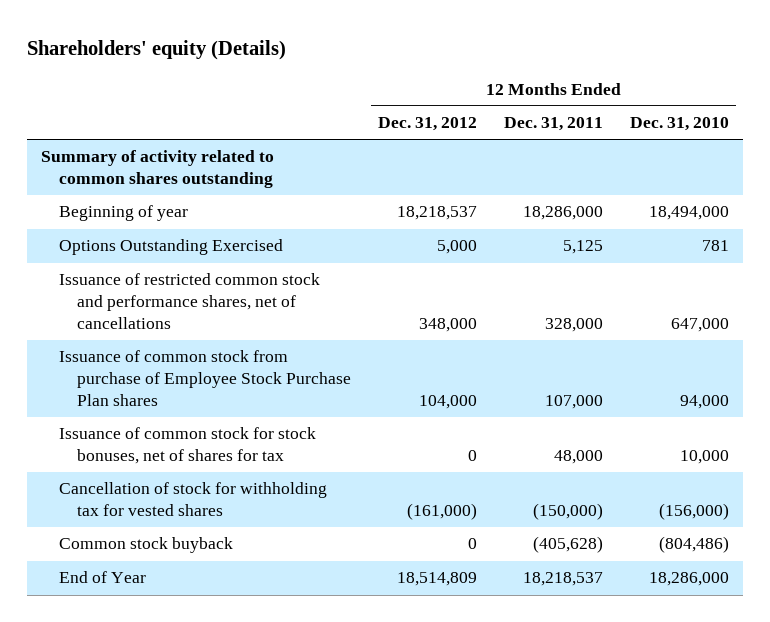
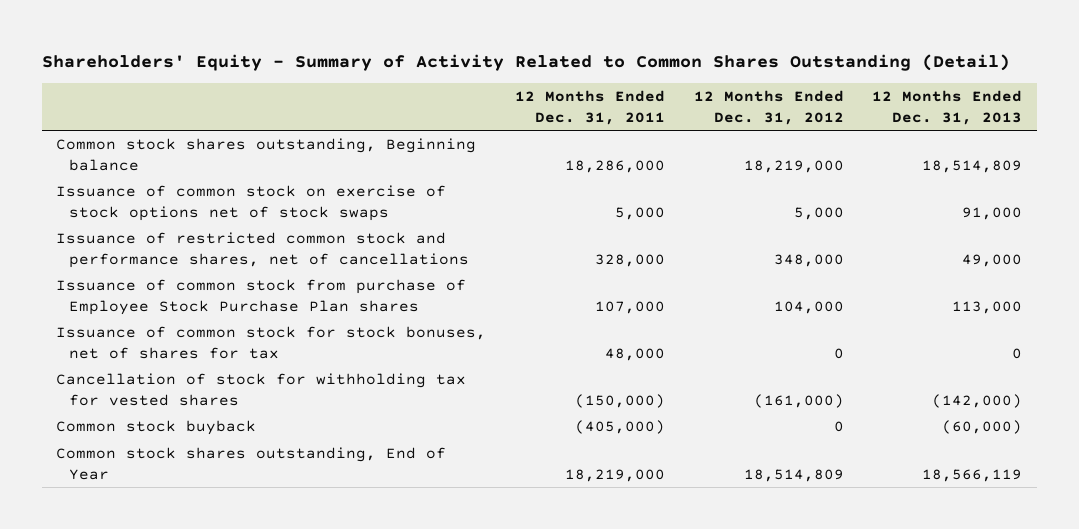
[27,39,287,60] Shareholders' equity (Details) -> [41,53,1010,71] Shareholders' Equity - Summary of Activity Related to Common Shares Outstanding (Detail)
[630,117,730,132] Dec. 31, 2010 -> none
none -> [872,90,1023,125] 12 Months Ended Dec. 31, 2013
[40,150,274,189] Summary of activity related to common shares outstanding -> none
[58,205,188,222] Beginning of year -> none
[58,239,283,256] Options Outstanding Exercised -> none
none -> [56,138,477,171] Common stock shares outstanding, Beginning balance
none -> [56,185,447,221] Issuance of common stock on exercise of stock options net of stock swaps
[533,536,604,554] (405,628) -> [574,420,665,435] (405,000)
[58,571,146,584] End of Year -> [56,447,447,480] Common stock shares outstanding, End of Year
[523,572,604,587] 18,218,537 -> [564,468,665,482] 18,219,000

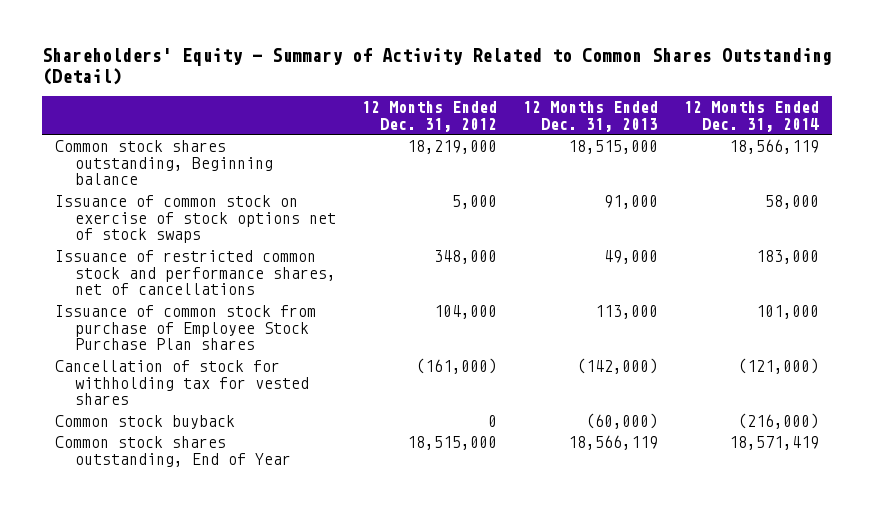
[514,90,665,125] 12 Months Ended Dec. 31, 2011 -> none
none -> [684,100,820,132] 12 Months Ended Dec. 31, 2014
[922,159,1023,173] 18,514,809 -> [568,139,659,154] 18,515,000
[56,326,487,359] Issuance of common stock for stock bonuses, net of shares for tax -> none
[743,468,844,482] 18,514,809 -> [407,435,498,450] 18,515,000

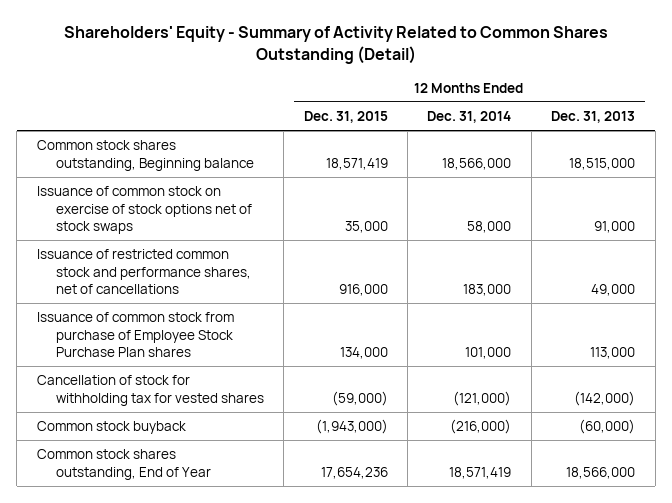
[362,100,498,132] 12 Months Ended Dec. 31, 2012 -> none
none -> [303,110,388,123] Dec. 31, 2015
[729,138,820,154] 18,566,119 -> [442,157,512,170] 18,566,000
[568,434,659,450] 18,566,119 -> [566,466,636,479] 18,566,000

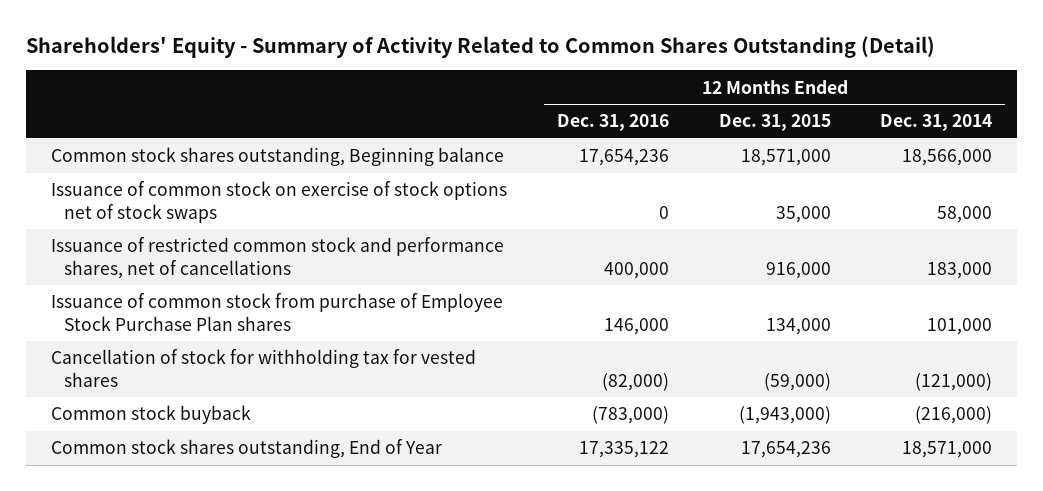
[551,110,636,123] Dec. 31, 2013 -> none
none -> [556,114,669,132] Dec. 31, 2016
[325,157,388,170] 18,571,419 -> [740,149,831,167] 18,571,000
[449,466,512,479] 18,571,419 -> [902,441,993,459] 18,571,000

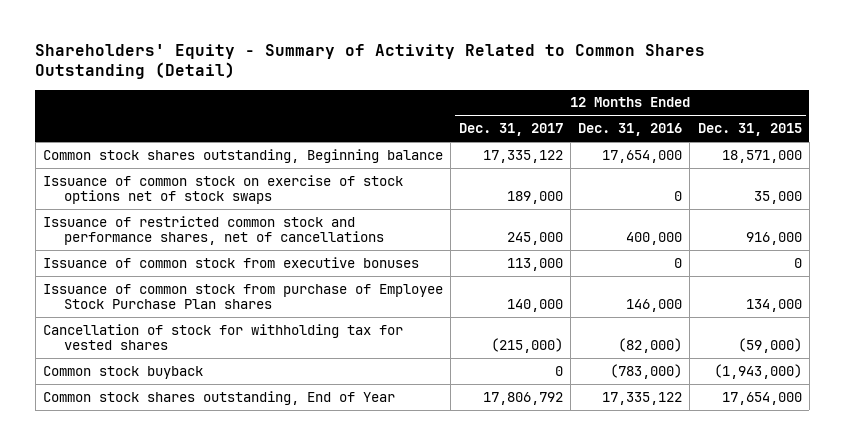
[880,114,993,132] Dec. 31, 2014 -> none
none -> [458,123,563,137] Dec. 31, 2017
[578,149,669,167] 17,654,236 -> [602,149,683,163] 17,654,000
none -> [42,256,419,268] Issuance of common stock from executive bonuses
[740,441,831,459] 17,654,236 -> [721,391,802,405] 17,654,000

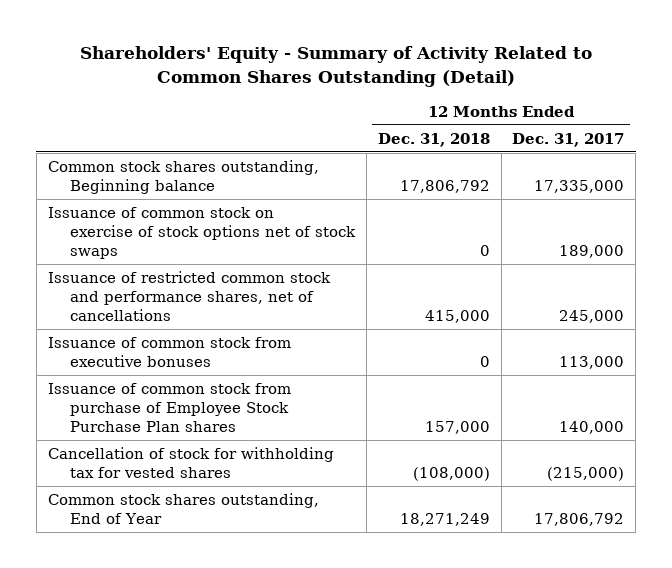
[578,123,683,137] Dec. 31, 2016 -> none
[697,123,802,137] Dec. 31, 2015 -> none
none -> [377,132,490,147] Dec. 31, 2018
[482,149,563,163] 17,335,122 -> [534,180,625,194] 17,335,000
[42,365,203,379] Common stock buyback -> none

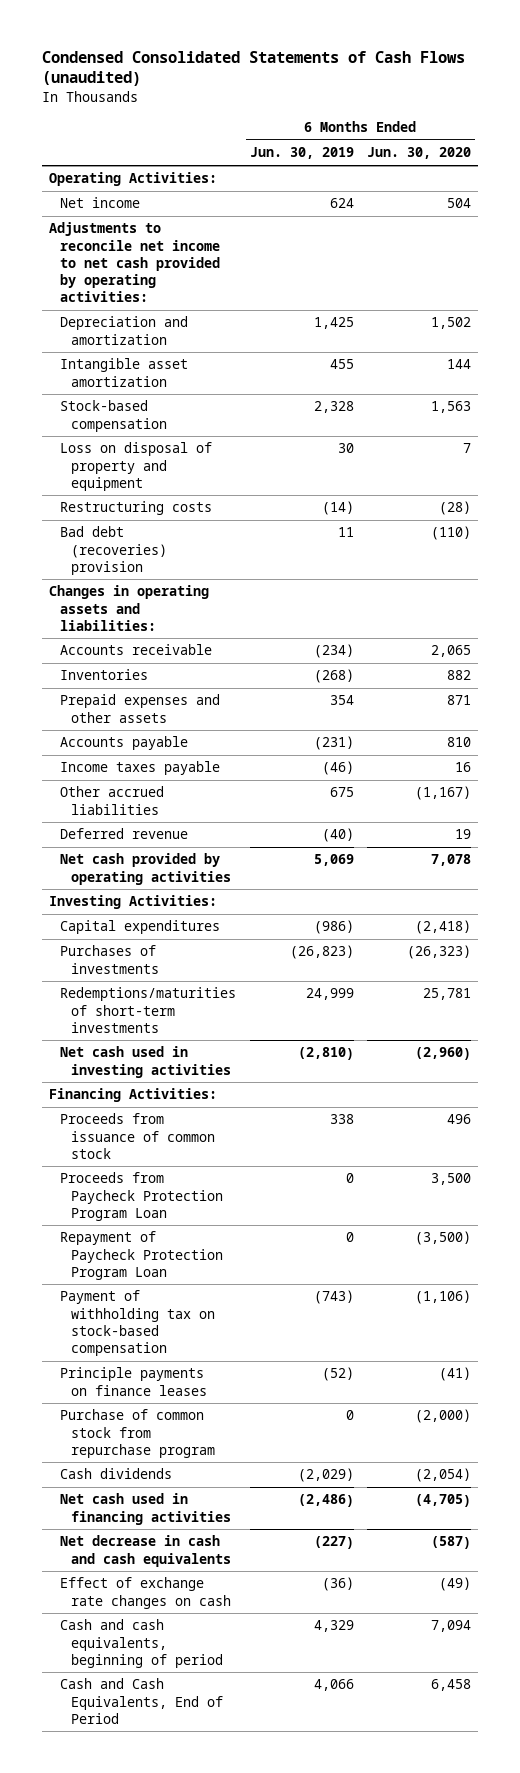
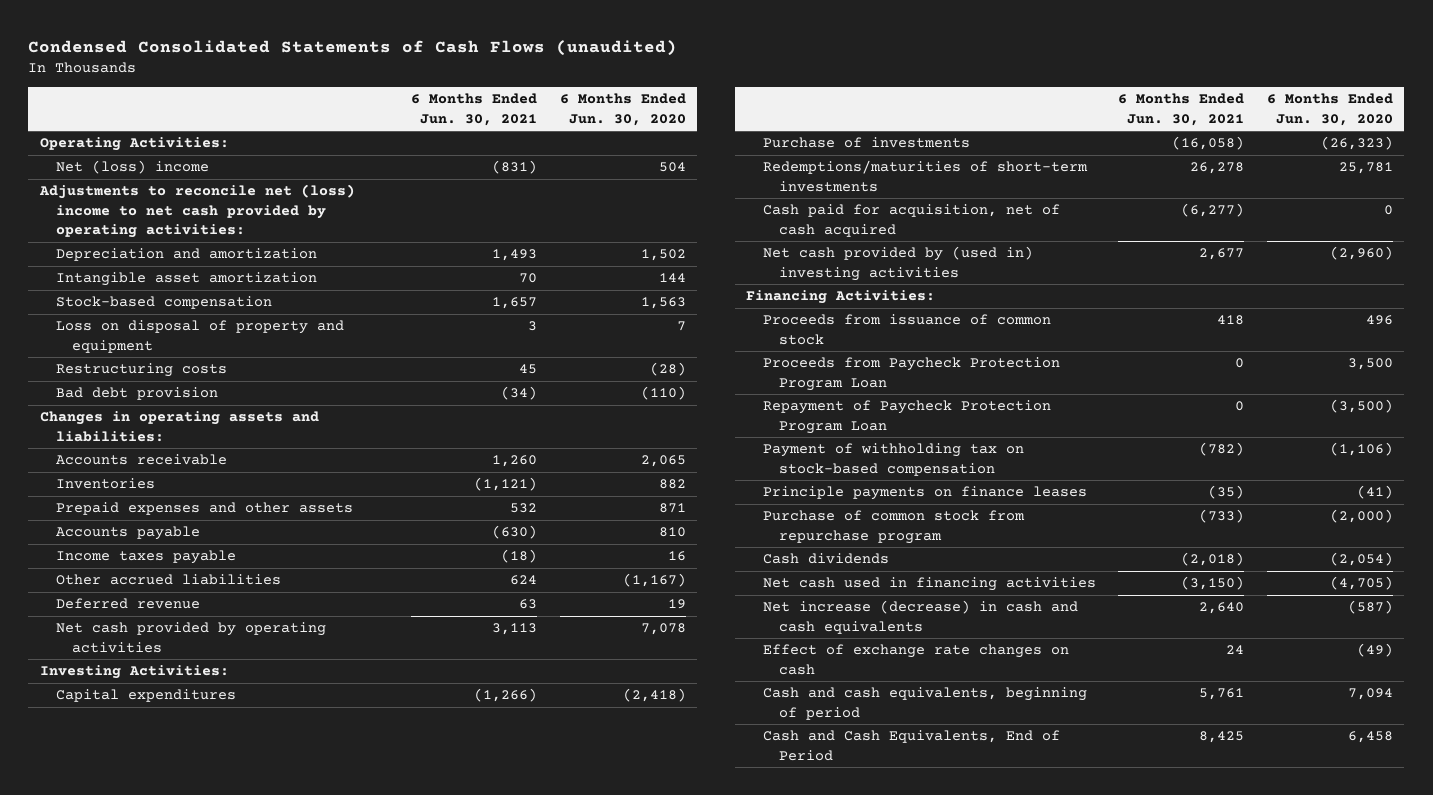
[249,147,354,160] Jun. 30, 2019 -> none
none -> [411,93,538,126] 6 Months Ended Jun. 30, 2021
[59,197,140,209] Net income -> [55,160,209,175] Net (loss) income
[48,222,220,303] Adjustments to reconcile net income to net cash provided by operating activities: -> [38,184,355,239] Adjustments to reconcile net (loss) income to net cash provided by operating activities:
[59,526,167,575] Bad debt (recoveries) provision -> [55,387,218,401] Bad debt provision
[59,945,159,974] Purchases of investments -> [762,137,970,149] Purchase of investments
none -> [762,204,1060,237] Cash paid for acquisition, net of cash acquired
[59,1046,231,1078] Net cash used in investing activities -> [762,246,1033,281] Net cash provided by (used in) investing activities
[59,1535,231,1567] Net decrease in cash and cash equivalents -> [762,600,1078,634] Net increase (decrease) in cash and cash equivalents

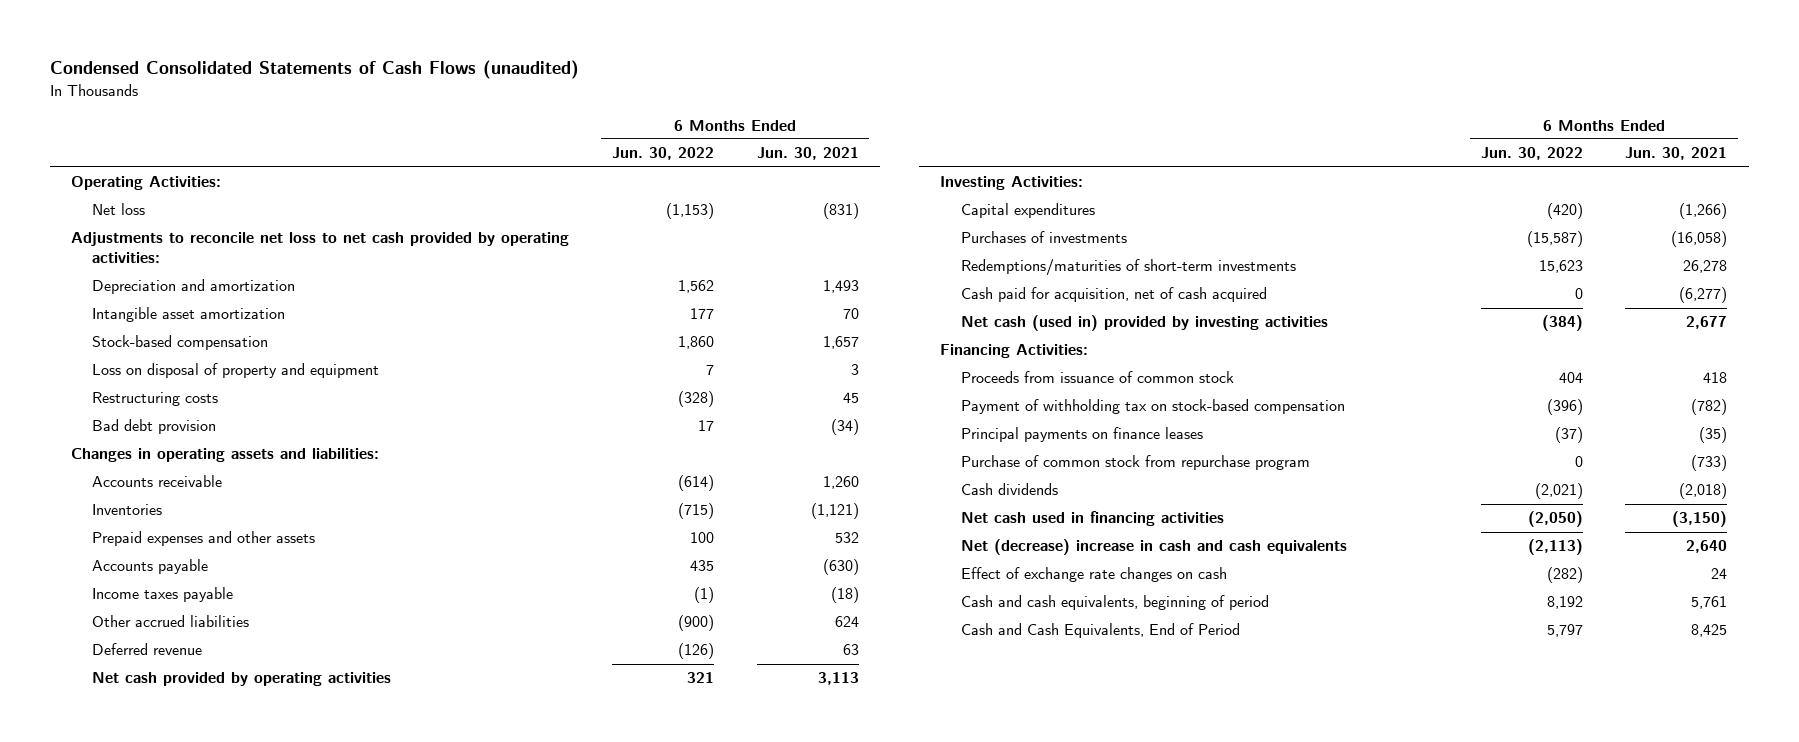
[560,93,687,126] 6 Months Ended Jun. 30, 2020 -> none
none -> [611,147,714,161] Jun. 30, 2022
[55,160,209,175] Net (loss) income -> [91,203,145,216] Net loss
[38,184,355,239] Adjustments to reconcile net (loss) income to net cash provided by operating activities: -> [71,232,570,264] Adjustments to reconcile net loss to net cash provided by operating activities:
[762,137,970,149] Purchase of investments -> [960,231,1127,244] Purchases of investments
[762,246,1033,281] Net cash provided by (used in) investing activities -> [960,315,1328,332] Net cash (used in) provided by investing activities
[762,357,1060,391] Proceeds from Paycheck Protection Program Loan -> none
[762,400,1051,434] Repayment of Paycheck Protection Program Loan -> none
[762,486,1087,501] Principle payments on finance leases -> [960,427,1203,443] Principal payments on finance leases
[762,600,1078,634] Net increase (decrease) in cash and cash equivalents -> [960,539,1347,556] Net (decrease) increase in cash and cash equivalents

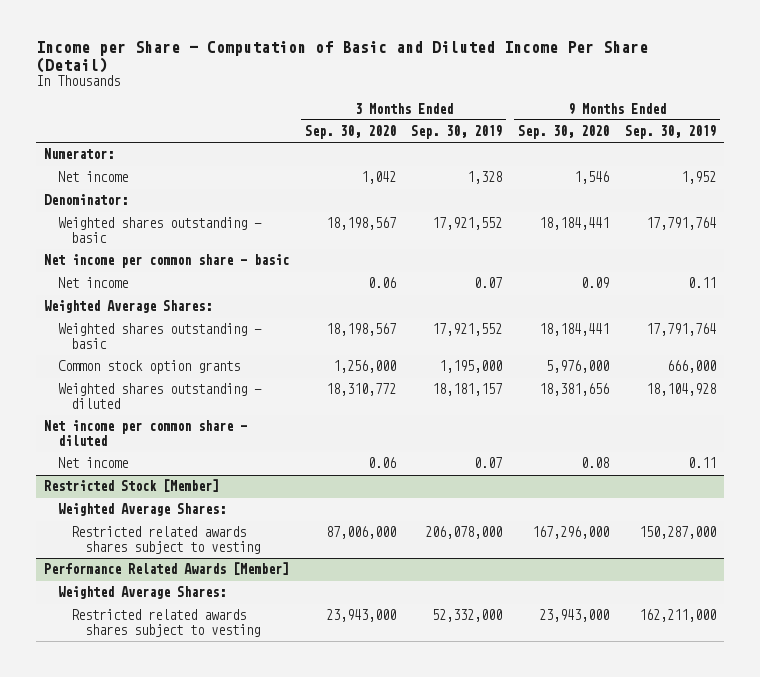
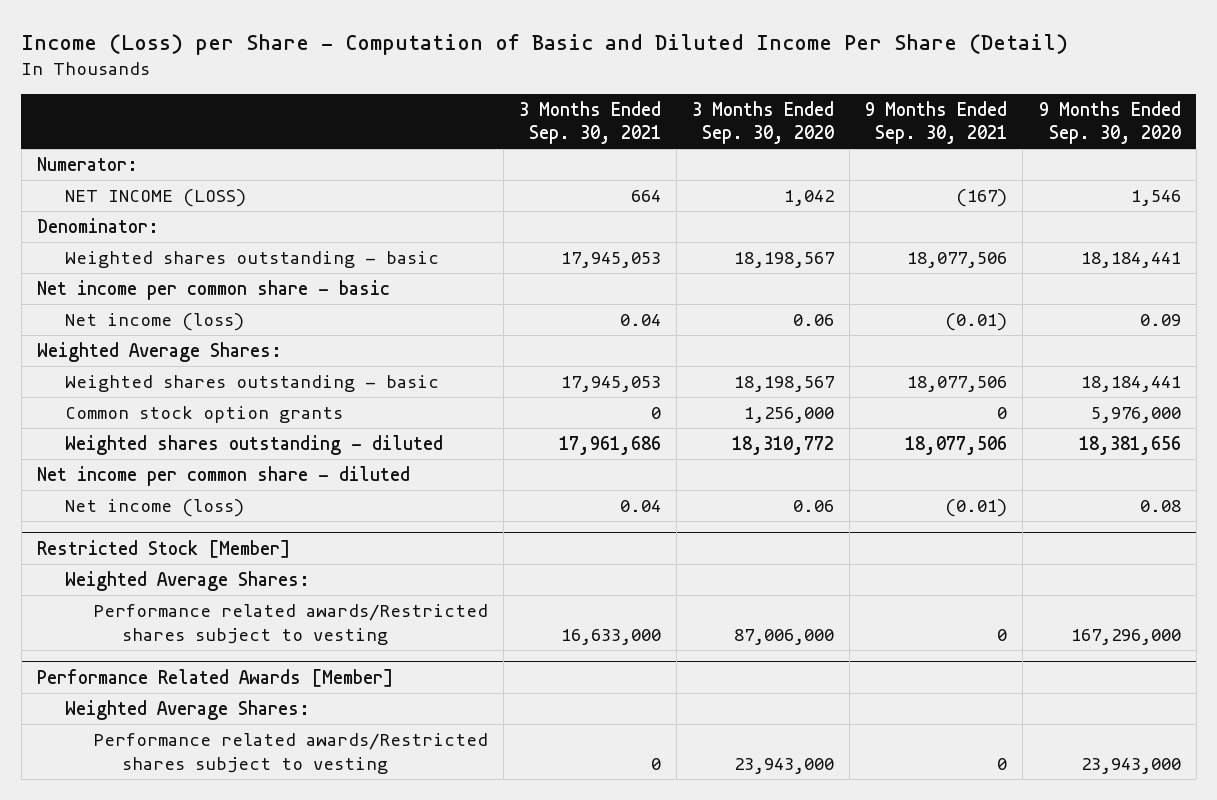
[35,41,648,73] Income per Share - Computation of Basic and Diluted Income Per Share (Detail) -> [21,33,1069,55] Income (Loss) per Share - Computation of Basic and Diluted Income Per Share (Detail)
[411,125,503,140] Sep. 30, 2019 -> none
[625,125,717,140] Sep. 30, 2019 -> none
none -> [519,100,662,145] 3 Months Ended Sep. 30, 2021
none -> [865,100,1008,145] 9 Months Ended Sep. 30, 2021
[57,171,128,183] Net income -> [64,189,246,208] NET INCOME (LOSS)
[57,277,128,289] Net income -> [64,313,244,332] Net income (loss)
[57,457,128,469] Net income -> [64,499,244,518] Net income (loss)
[71,526,260,554] Restricted related awards shares subject to vesting -> [93,604,489,645] Performance related awards/Restricted shares subject to vesting
[71,609,260,637] Restricted related awards shares subject to vesting -> [93,733,489,774] Performance related awards/Restricted shares subject to vesting

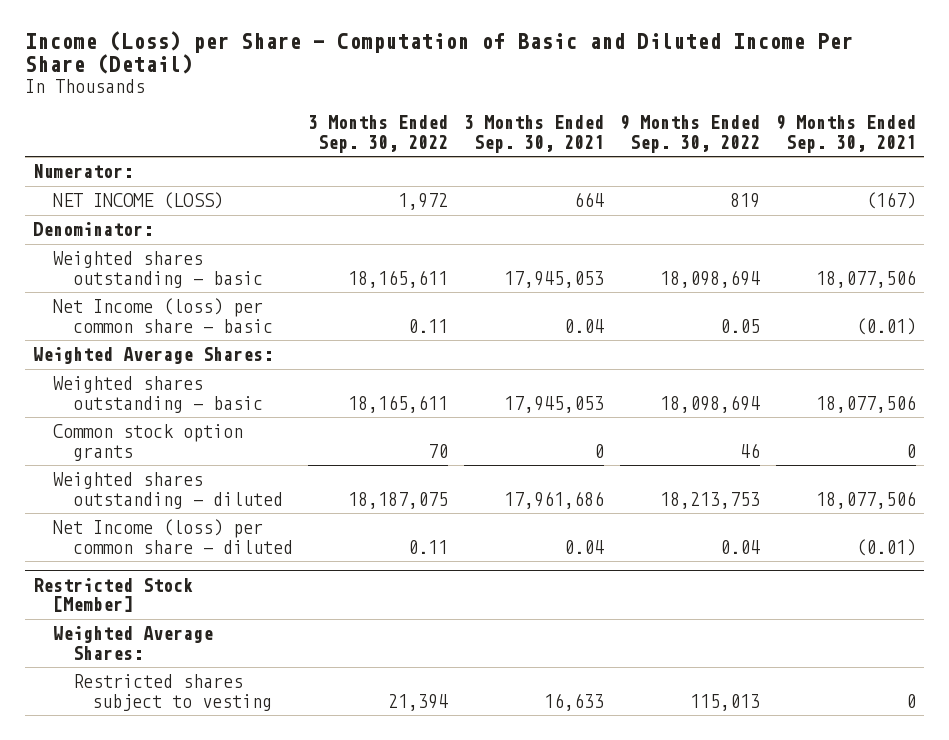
[692,100,835,145] 3 Months Ended Sep. 30, 2020 -> none
[1038,100,1181,145] 9 Months Ended Sep. 30, 2020 -> none
none -> [308,115,449,153] 3 Months Ended Sep. 30, 2022
none -> [619,115,760,153] 9 Months Ended Sep. 30, 2022
[36,280,390,301] Net income per common share - basic -> none
[64,313,244,332] Net income (loss) -> [52,298,273,333] Net Income (loss) per common share - basic
[36,466,410,487] Net income per common share - diluted -> none
[64,499,244,518] Net income (loss) -> [52,519,293,554] Net Income (loss) per common share - diluted
[36,668,393,687] Performance Related Awards [Member] -> none
[64,700,310,721] Weighted Average Shares: -> none
[93,733,489,774] Performance related awards/Restricted shares subject to vesting -> none
[93,604,489,645] Performance related awards/Restricted shares subject to vesting -> [72,674,273,711] Restricted shares subject to vesting
[561,628,662,645] 16,633,000 -> [544,692,605,711] 16,633

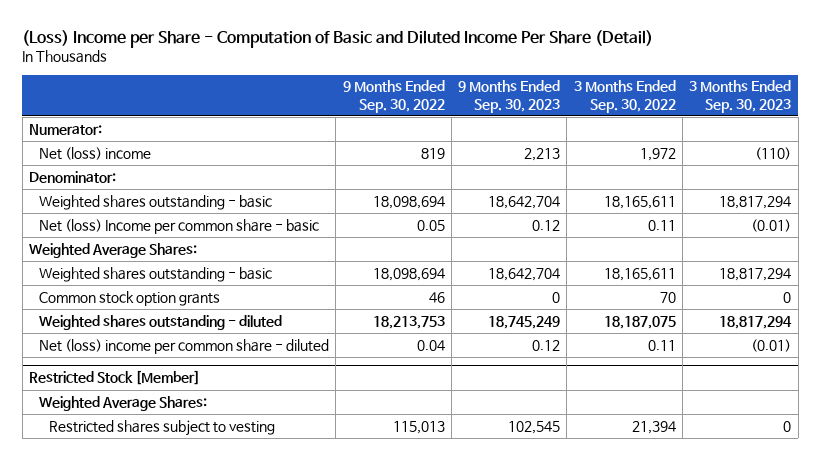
[25,30,854,75] Income (Loss) per Share - Computation of Basic and Diluted Income Per Share (Detail) -> [22,29,654,48] (Loss) Income per Share - Computation of Basic and Diluted Income Per Share (Detail)
[464,115,605,153] 3 Months Ended Sep. 30, 2021 -> none
[775,115,916,153] 9 Months Ended Sep. 30, 2021 -> none
none -> [458,80,561,113] 9 Months Ended Sep. 30, 2023
none -> [689,80,792,113] 3 Months Ended Sep. 30, 2023
[52,192,223,210] NET INCOME (LOSS) -> [39,146,152,160] Net (loss) income
[52,298,273,333] Net Income (loss) per common share - basic -> [39,218,320,234] Net (loss) Income per common share - basic
[52,519,293,554] Net Income (loss) per common share - diluted -> [39,338,330,354] Net (loss) income per common share - diluted

